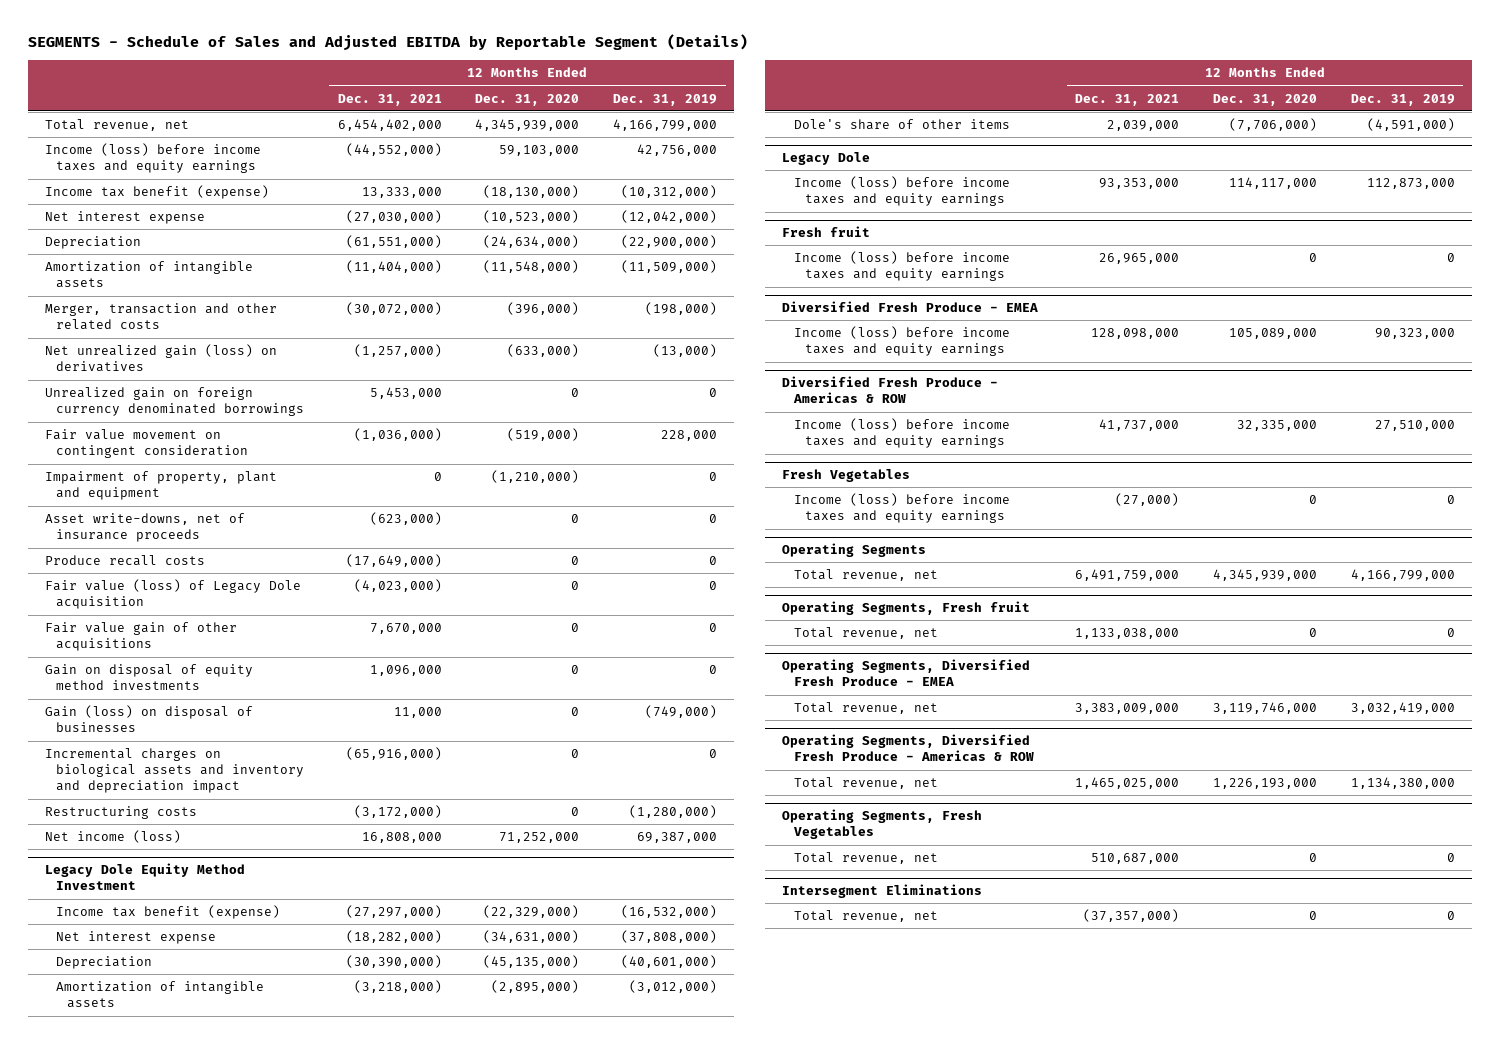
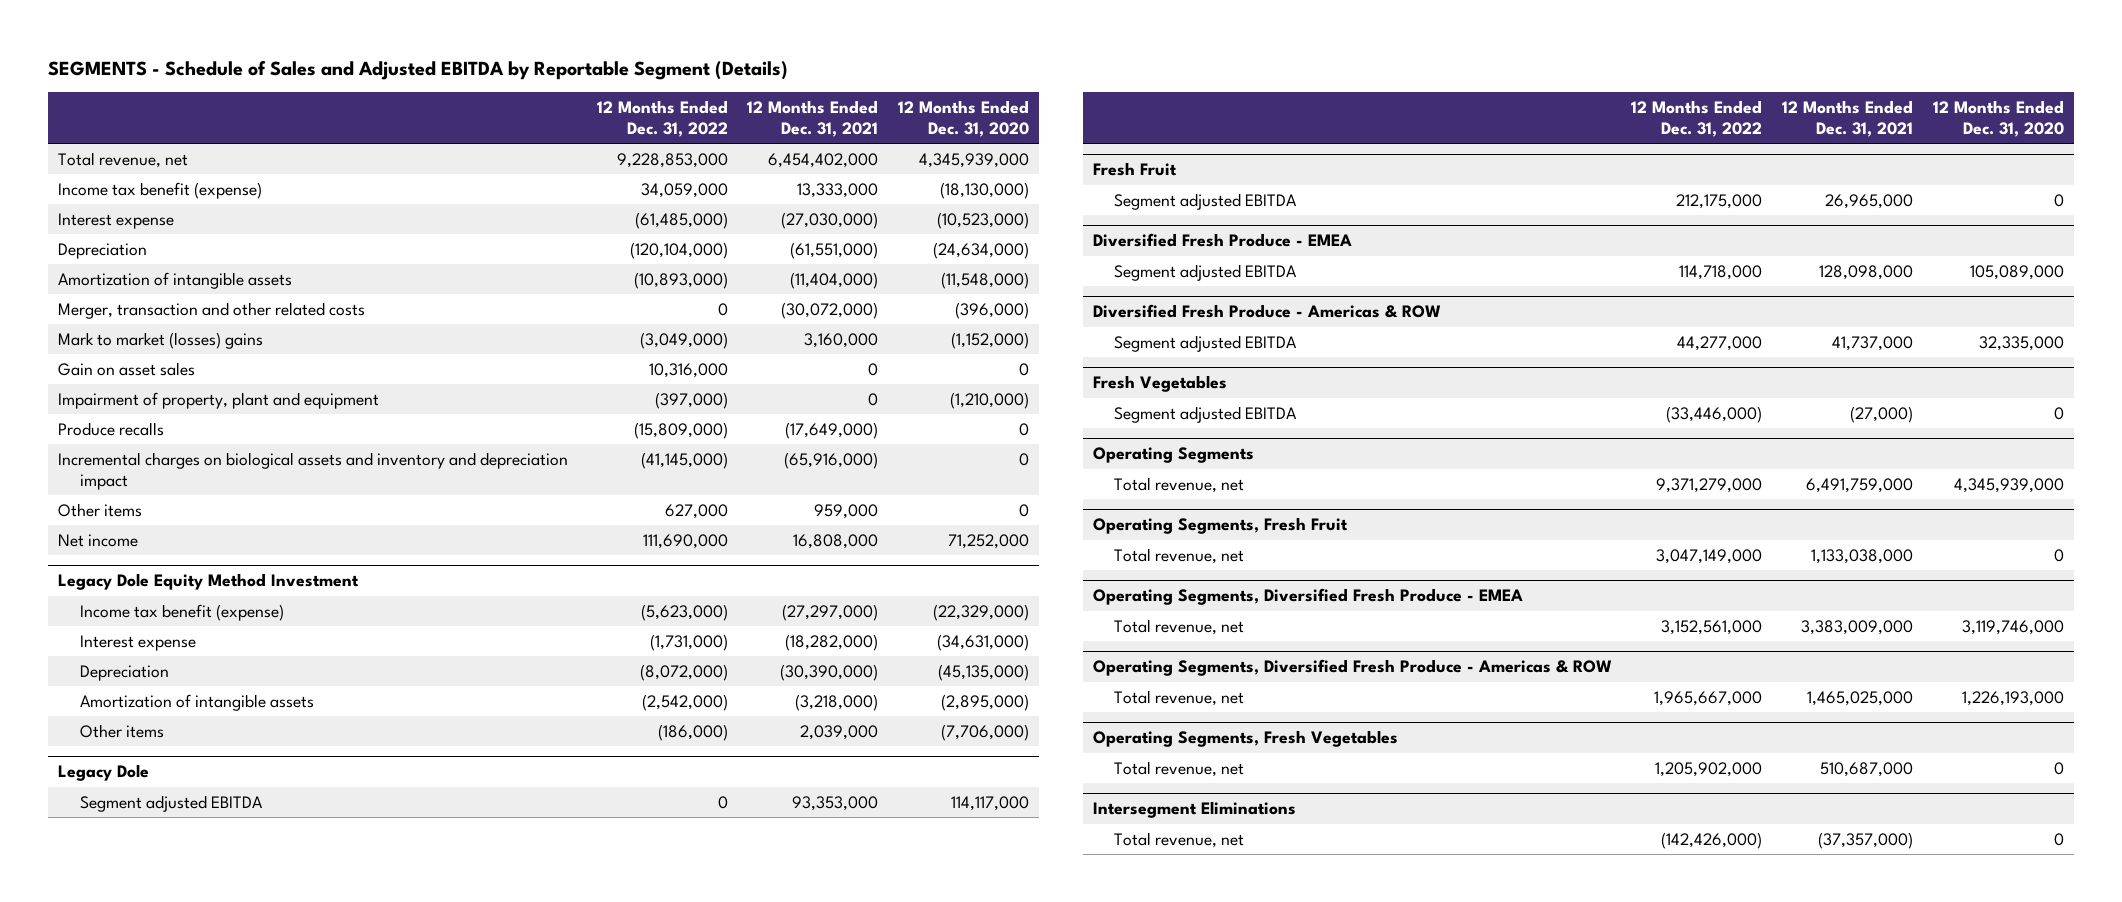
[613,93,718,106] Dec. 31, 2019 -> none
none -> [596,99,728,137] 12 Months Ended Dec. 31, 2022
[44,143,261,174] Income (loss) before income taxes and equity earnings -> none
[44,211,205,225] Net interest expense -> [57,212,174,229] Interest expense
[44,344,277,373] Net unrealized gain (loss) on derivatives -> none
[44,387,304,417] Unrealized gain on foreign currency denominated borrowings -> none
[44,429,248,459] Fair value movement on contingent consideration -> none
none -> [57,331,263,349] Mark to market (losses) gains
none -> [57,361,195,376] Gain on asset sales
[44,513,245,543] Asset write-downs, net of insurance proceeds -> none
[44,579,301,610] Fair value (loss) of Legacy Dole acquisition -> none
[44,622,237,652] Fair value gain of other acquisitions -> none
[44,664,253,691] Gain on disposal of equity method investments -> none
[44,705,253,733] Gain (loss) on disposal of businesses -> none
[44,555,205,567] Produce recall costs -> [57,421,164,436] Produce recalls
[44,806,197,820] Restructuring costs -> none
none -> [57,502,142,517] Other items
[44,830,181,844] Net income (loss) -> [57,533,138,547] Net income
[55,931,216,945] Net interest expense -> [79,634,196,651] Interest expense
[793,119,1010,131] Dole's share of other items -> [79,723,164,738] Other items
[793,176,1010,207] Income (loss) before income taxes and equity earnings -> [79,794,263,812] Segment adjusted EBITDA
[782,226,871,238] Fresh fruit -> [1092,162,1177,177] Fresh Fruit
[793,251,1010,282] Income (loss) before income taxes and equity earnings -> [1114,192,1298,210] Segment adjusted EBITDA
[793,326,1010,357] Income (loss) before income taxes and equity earnings -> [1114,263,1298,281] Segment adjusted EBITDA
[793,418,1010,449] Income (loss) before income taxes and equity earnings -> [1114,334,1298,352] Segment adjusted EBITDA
[793,493,1010,524] Income (loss) before income taxes and equity earnings -> none
none -> [1114,405,1298,423] Segment adjusted EBITDA
[782,601,1031,616] Operating Segments, Fresh fruit -> [1092,517,1348,535] Operating Segments, Fresh Fruit

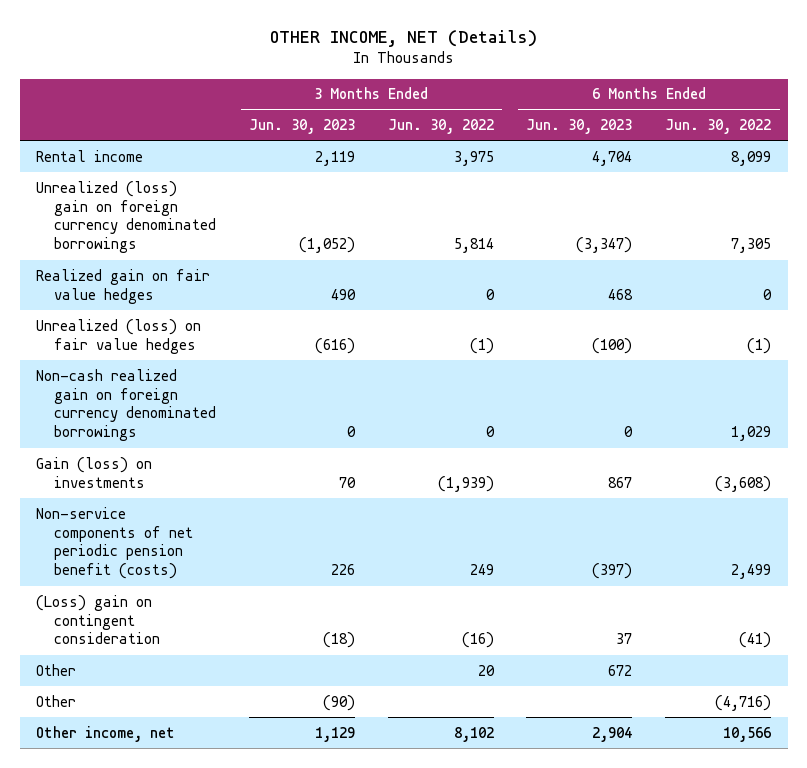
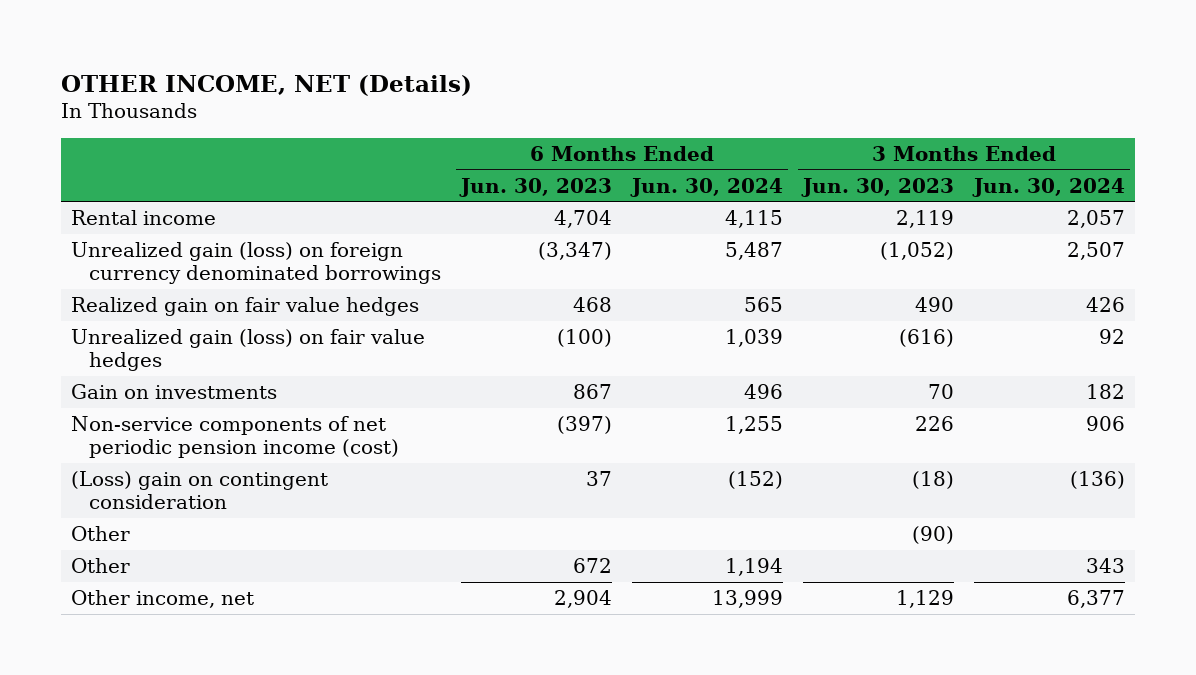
[387,118,494,134] Jun. 30, 2022 -> none
[665,118,772,134] Jun. 30, 2022 -> none
none -> [629,177,783,197] Jun. 30, 2024
none -> [971,177,1125,197] Jun. 30, 2024
[36,180,217,254] Unrealized (loss) gain on foreign currency denominated borrowings -> [71,242,441,285] Unrealized gain (loss) on foreign currency denominated borrowings
[36,368,217,442] Non-cash realized gain on foreign currency denominated borrowings -> none
[36,318,202,354] Unrealized (loss) on fair value hedges -> [71,329,426,372] Unrealized gain (loss) on fair value hedges
[36,456,153,488] Gain (loss) on investments -> [71,384,278,400] Gain on investments
[36,506,194,580] Non-service components of net periodic pension benefit (costs) -> [71,416,399,459] Non-service components of net periodic pension income (cost)
[36,663,77,676] Other -> [71,558,131,574] Other

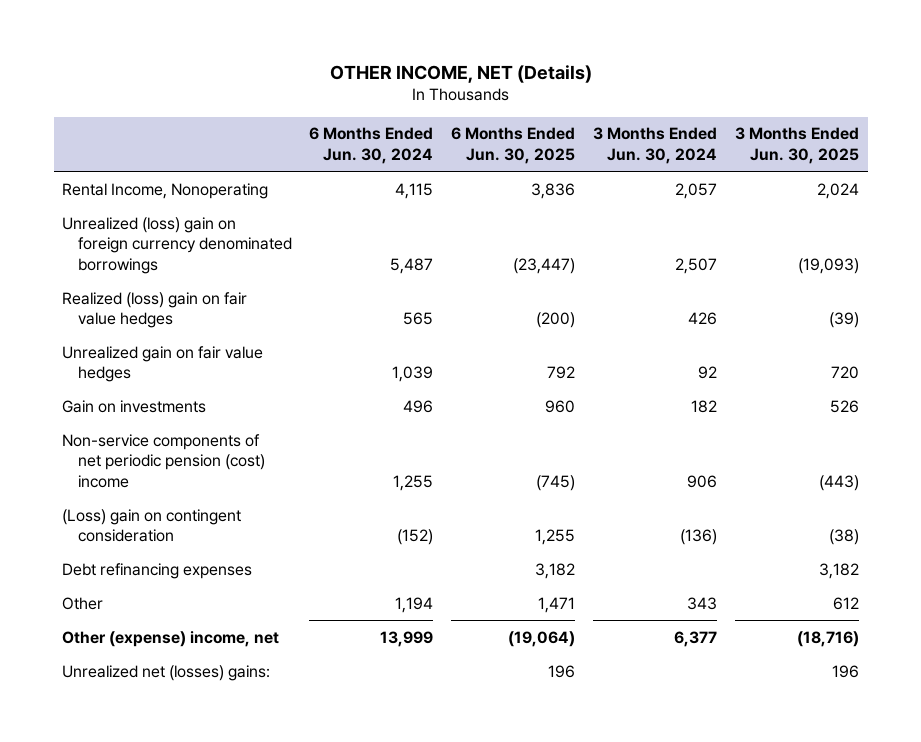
[458,177,612,197] Jun. 30, 2023 -> none
[800,177,954,197] Jun. 30, 2023 -> none
none -> [451,127,576,164] 6 Months Ended Jun. 30, 2025
none -> [734,127,859,164] 3 Months Ended Jun. 30, 2025
[71,210,217,226] Rental income -> [62,182,269,199] Rental Income, Nonoperating
[71,242,441,285] Unrealized gain (loss) on foreign currency denominated borrowings -> [62,216,292,275] Unrealized (loss) gain on foreign currency denominated borrowings
[71,297,420,317] Realized gain on fair value hedges -> [62,291,248,329] Realized (loss) gain on fair value hedges
[71,329,426,372] Unrealized gain (loss) on fair value hedges -> [62,345,264,383] Unrealized gain on fair value hedges
[71,416,399,459] Non-service components of net periodic pension income (cost) -> [62,433,265,489] Non-service components of net periodic pension (cost) income
[71,526,131,542] Other -> none
none -> [62,562,253,579] Debt refinancing expenses
[71,590,255,609] Other income, net -> [62,630,280,647] Other (expense) income, net
none -> [62,664,271,681] Unrealized net (losses) gains:

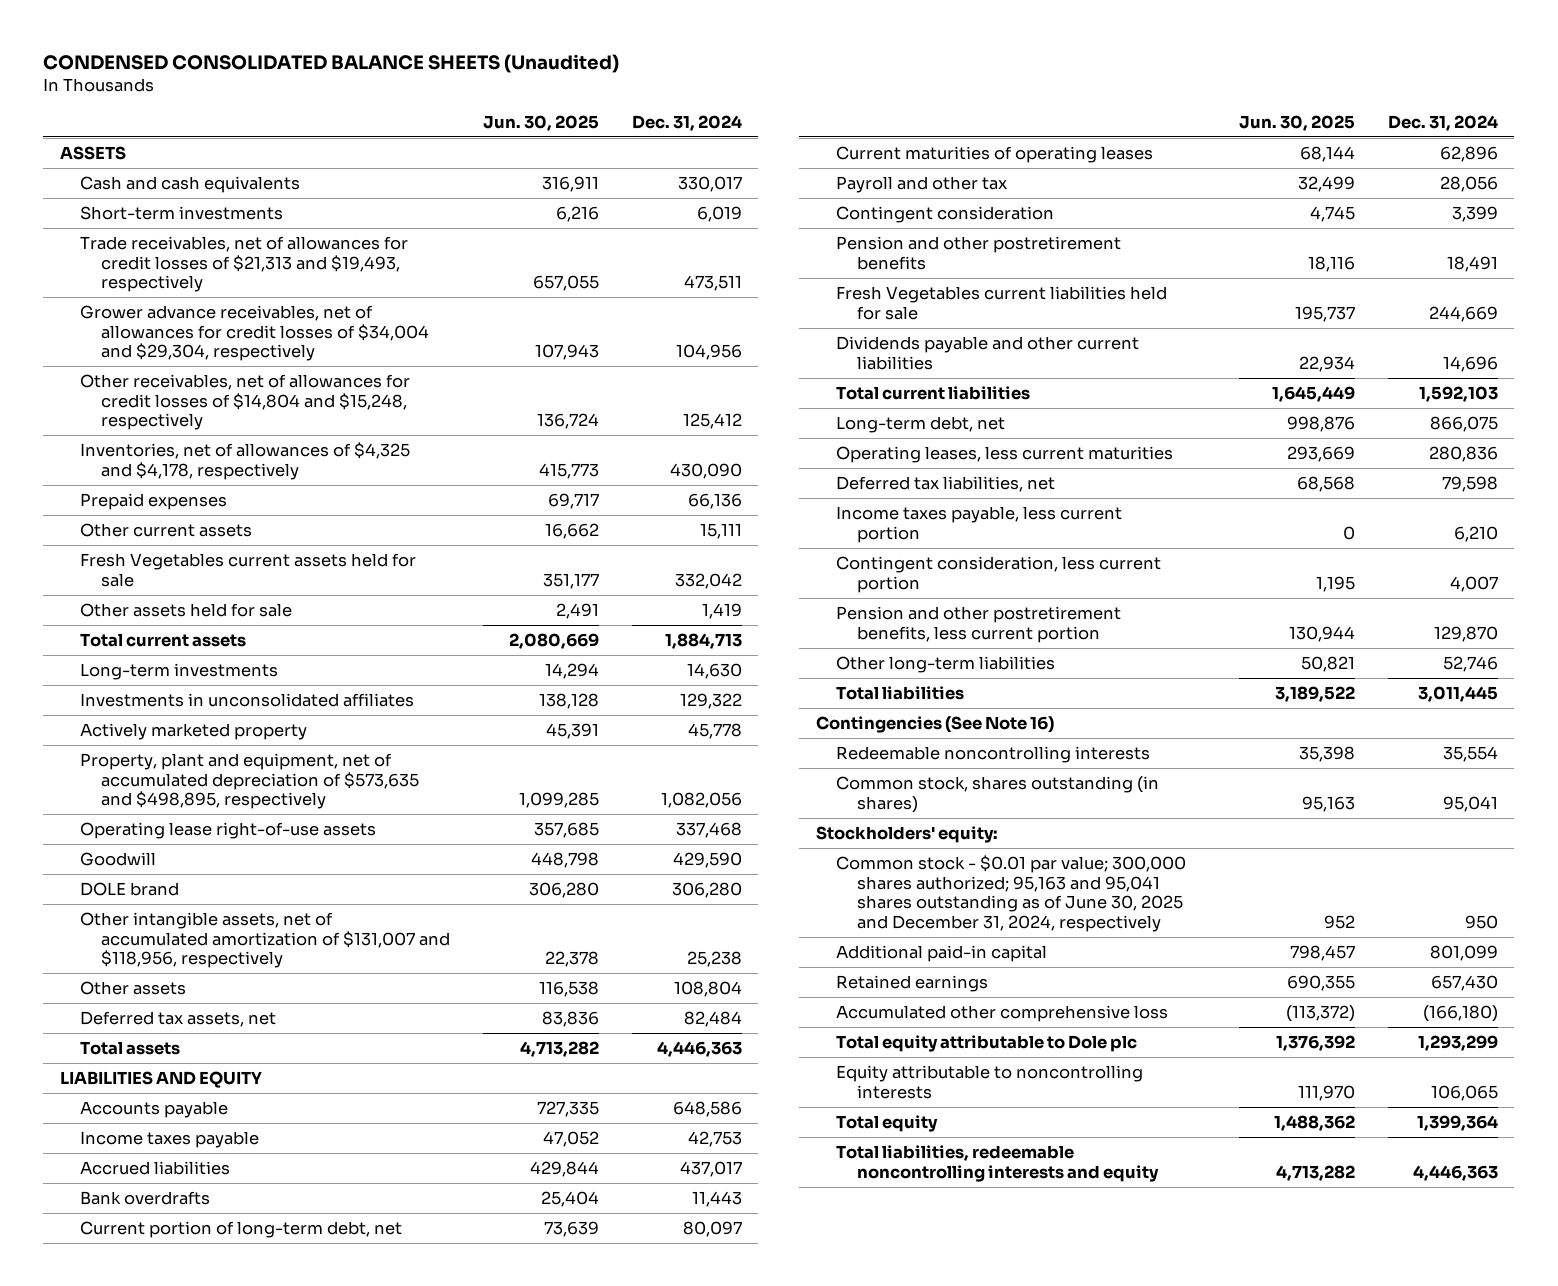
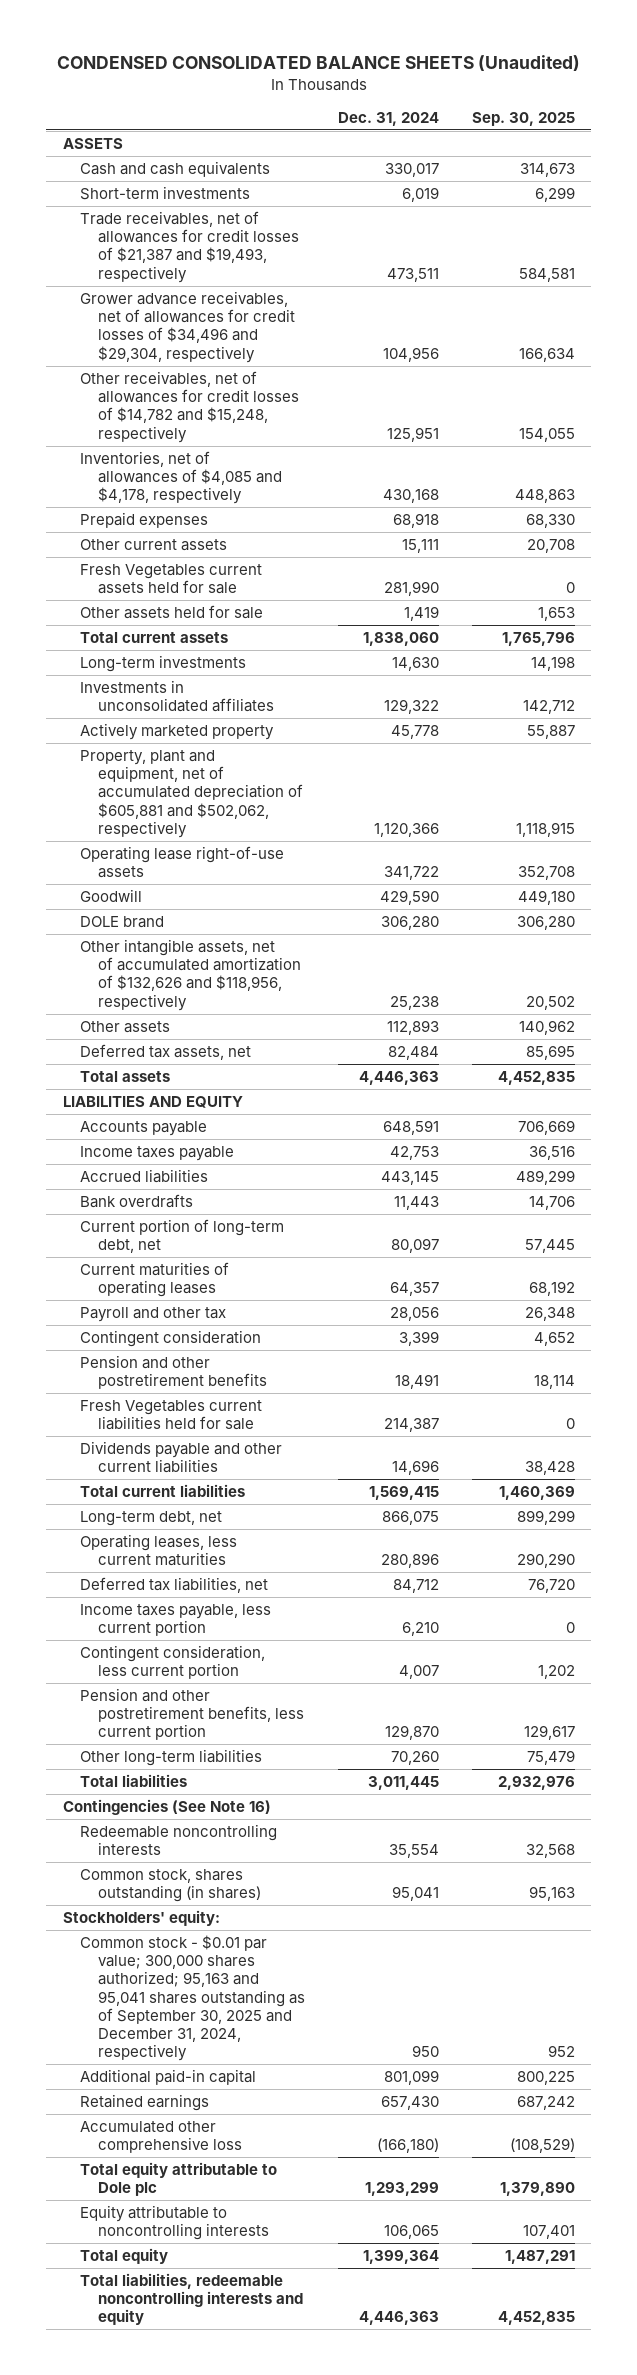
[483,114,600,131] Jun. 30, 2025 -> none
none -> [471,111,575,126] Sep. 30, 2025
[80,235,409,293] Trade receivables, net of allowances for credit losses of $21,313 and $19,493, respectively -> [80,210,300,283] Trade receivables, net of allowances for credit losses of $21,387 and $19,493, respectively
[80,304,430,362] Grower advance receivables, net of allowances for credit losses of $34,004 and $29,304, respectively -> [80,290,296,363] Grower advance receivables, net of allowances for credit losses of $34,496 and $29,304, respectively
[80,373,411,431] Other receivables, net of allowances for credit losses of $14,804 and $15,248, respectively -> [80,370,300,443] Other receivables, net of allowances for credit losses of $14,782 and $15,248, respectively
[683,413,743,430] 125,412 -> [386,426,439,442] 125,951
[80,441,411,480] Inventories, net of allowances of $4,325 and $4,178, respectively -> [80,450,283,505] Inventories, net of allowances of $4,085 and $4,178, respectively
[670,462,743,479] 430,090 -> [382,489,439,504] 430,168
[688,492,743,509] 66,136 -> [392,512,439,528] 68,918
[675,572,743,589] 332,042 -> [383,581,439,597] 281,990
[665,632,743,649] 1,884,713 -> [362,631,439,646] 1,838,060
[80,752,420,810] Property, plant and equipment, net of accumulated depreciation of $573,635 and $498,895, respectively -> [80,749,304,838] Property, plant and equipment, net of accumulated depreciation of $605,881 and $502,062, respectively
[661,792,743,809] 1,082,056 -> [373,822,439,837] 1,120,366
[676,821,743,838] 337,468 -> [383,866,439,881] 341,722
[80,911,451,969] Other intangible assets, net of accumulated amortization of $131,007 and $118,956, respectively -> [80,938,302,1011] Other intangible assets, net of accumulated amortization of $132,626 and $118,956, respectively
[674,980,743,997] 108,804 -> [386,1019,439,1035] 112,893
[673,1100,743,1117] 648,586 -> [382,1119,439,1135] 648,591
[680,1160,743,1177] 437,017 -> [380,1170,439,1185] 443,145
[1439,145,1498,162] 62,896 -> [389,1282,439,1297] 64,357
[1428,305,1498,322] 244,669 -> [383,1418,439,1433] 214,387
[1418,385,1498,402] 1,592,103 -> [368,1485,439,1500] 1,569,415
[1428,445,1498,462] 280,836 -> [380,1553,439,1569] 280,896
[1441,475,1498,492] 79,598 -> [392,1578,439,1593] 84,712
[1442,655,1498,672] 52,746 -> [390,1750,439,1765] 70,260
[836,854,1187,932] Common stock - $0.01 par value; 300,000 shares authorized; 95,163 and 95,041 shares outstanding as of June 30, 2025 and December 31, 2024, respectively -> [80,1934,306,2062] Common stock - $0.01 par value; 300,000 shares authorized; 95,163 and 95,041 shares outstanding as of September 30, 2025 and December 31, 2024, respectively

